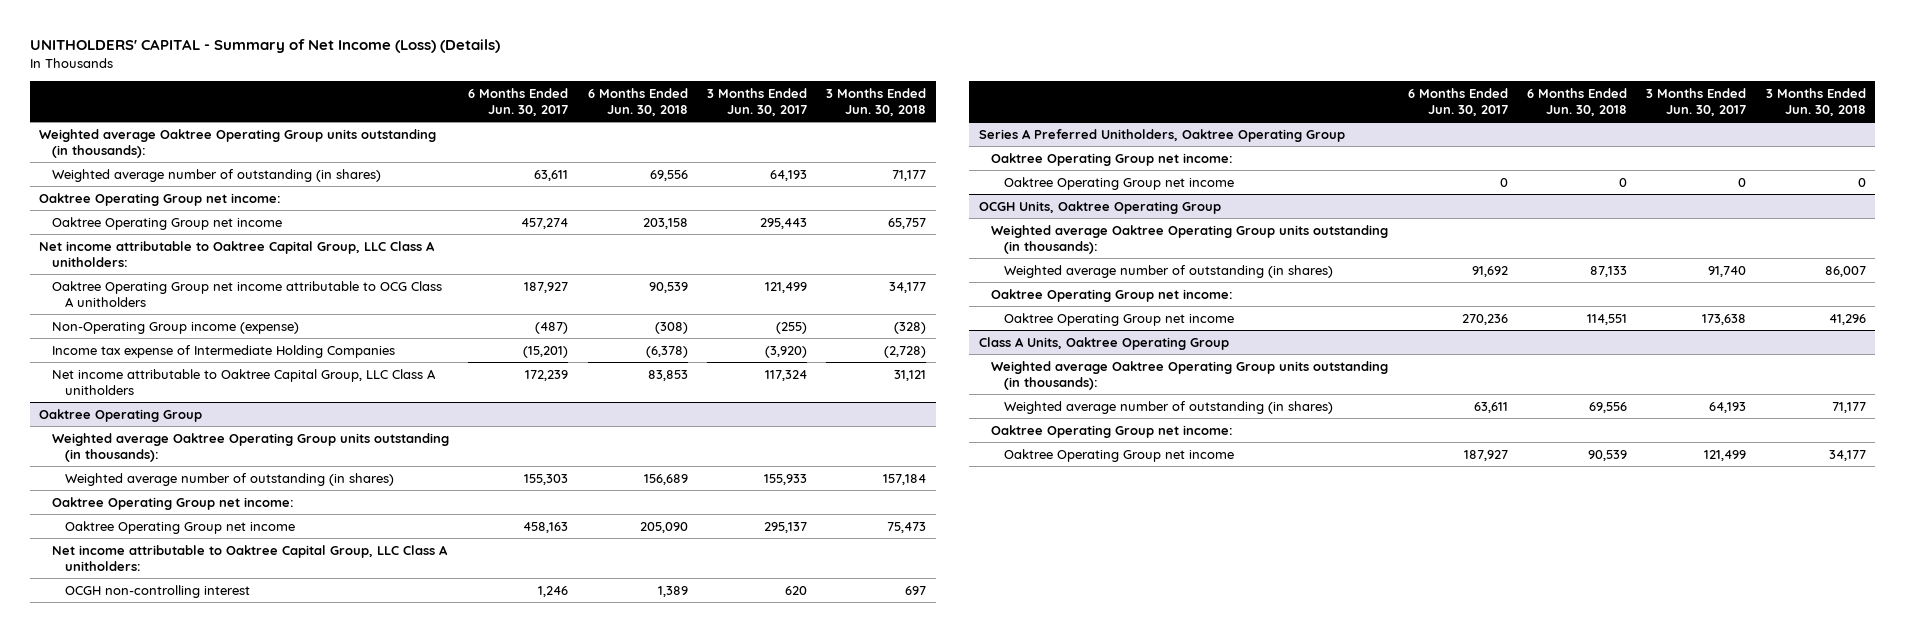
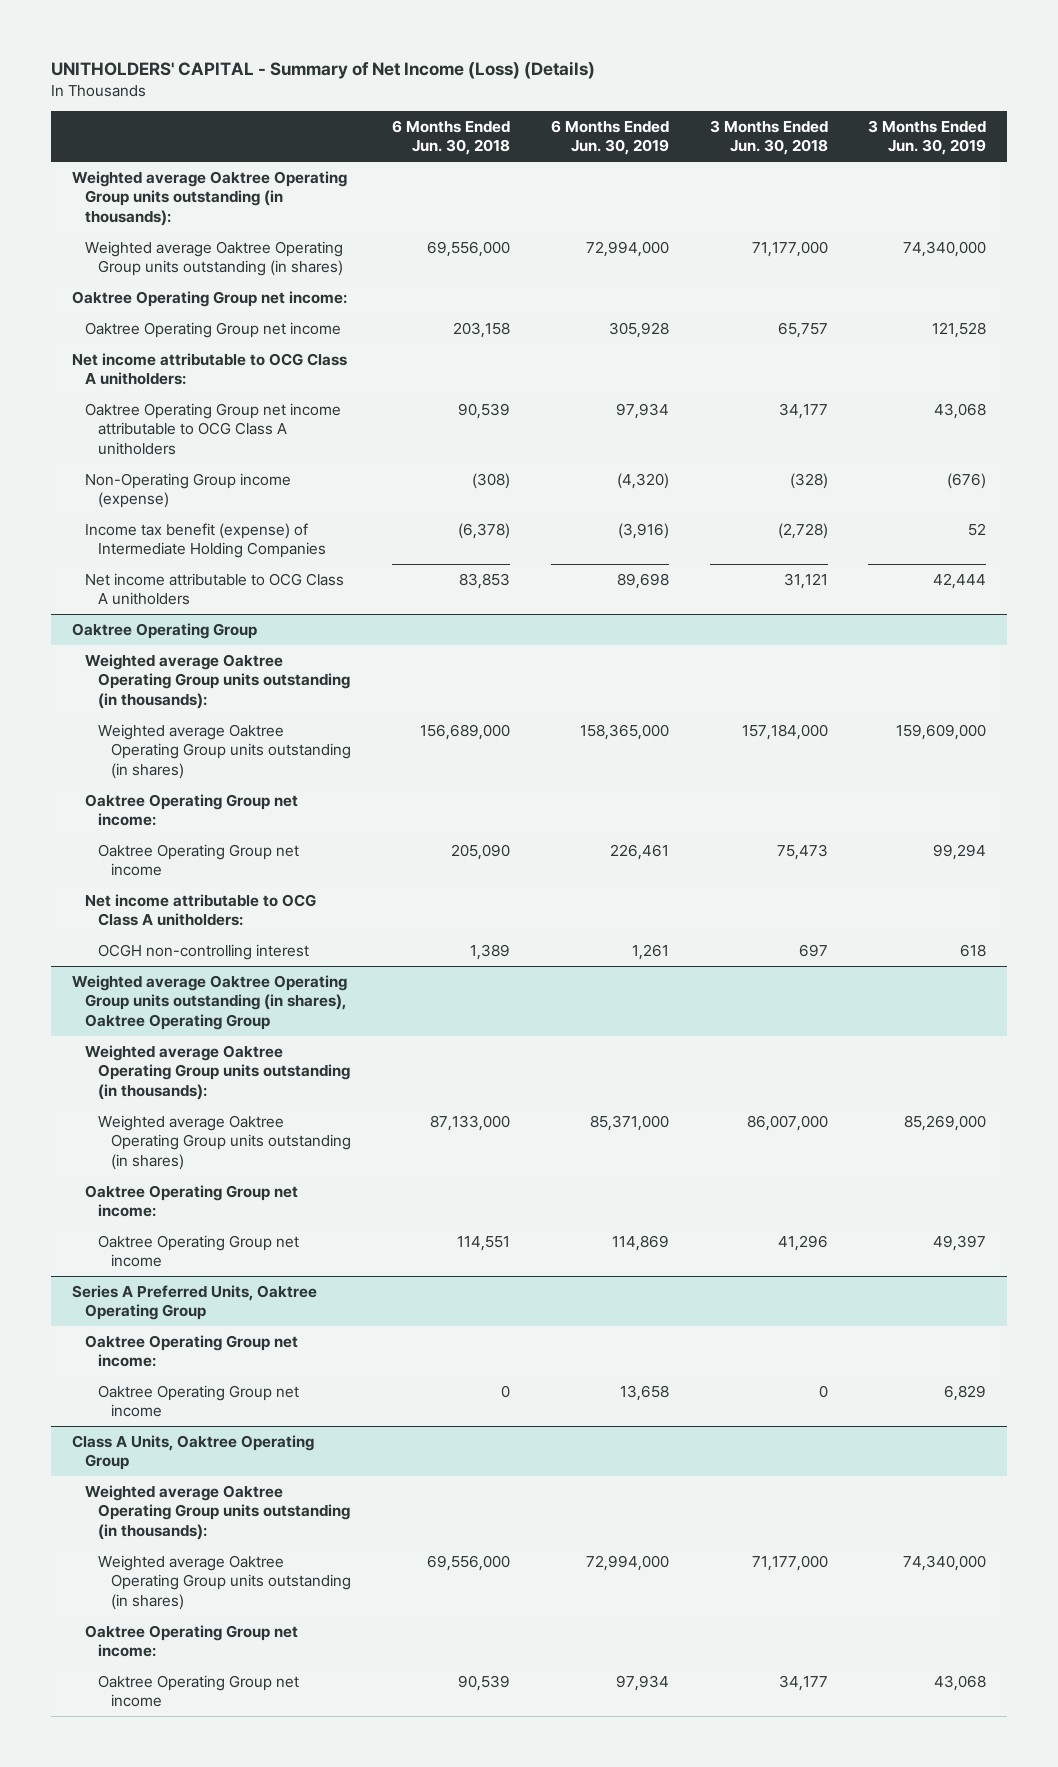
[468,87,569,117] 6 Months Ended Jun. 30, 2017 -> none
[707,87,808,117] 3 Months Ended Jun. 30, 2017 -> none
none -> [550,119,669,156] 6 Months Ended Jun. 30, 2019
none -> [868,119,987,156] 3 Months Ended Jun. 30, 2019
[52,168,382,182] Weighted average number of outstanding (in shares) -> [84,240,343,277] Weighted average Oaktree Operating Group units outstanding (in shares)
[649,169,688,181] 69,556 -> [426,240,510,257] 69,556,000
[892,169,927,181] 71,177 -> [751,240,828,257] 71,177,000
[39,240,436,267] Net income attributable to Oaktree Capital Group, LLC Class A unitholders: -> [71,352,347,386] Net income attributable to OCG Class A unitholders:
[52,344,396,358] Income tax expense of Intermediate Holding Companies -> [84,522,326,559] Income tax benefit (expense) of Intermediate Holding Companies
[52,368,437,395] Net income attributable to Oaktree Capital Group, LLC Class A unitholders -> [84,572,344,606] Net income attributable to OCG Class A unitholders
[64,472,394,486] Weighted average number of outstanding (in shares) -> [97,723,351,779] Weighted average Oaktree Operating Group units outstanding (in shares)
[643,473,688,485] 156,689 -> [419,723,510,740] 156,689,000
[883,473,927,485] 157,184 -> [741,723,828,740] 157,184,000
[52,544,449,571] Net income attributable to Oaktree Capital Group, LLC Class A unitholders: -> [84,893,316,927] Net income attributable to OCG Class A unitholders:
[978,128,1345,142] Series A Preferred Unitholders, Oaktree Operating Group -> none
[991,152,1234,166] Oaktree Operating Group net income: -> none
[1004,176,1235,190] Oaktree Operating Group net income -> none
[978,200,1221,214] OCGH Units, Oaktree Operating Group -> none
none -> [71,974,347,1030] Weighted average Oaktree Operating Group units outstanding (in shares), Oaktree Operating Group
[1004,264,1334,278] Weighted average number of outstanding (in shares) -> [97,1114,351,1170] Weighted average Oaktree Operating Group units outstanding (in shares)
[1590,265,1628,277] 87,133 -> [429,1114,510,1131] 87,133,000
[1824,265,1866,277] 86,007 -> [746,1114,828,1131] 86,007,000
none -> [71,1284,317,1321] Series A Preferred Units, Oaktree Operating Group
none -> [84,1334,298,1368] Oaktree Operating Group net income:
none -> [97,1384,299,1418] Oaktree Operating Group net income
[1004,400,1334,414] Weighted average number of outstanding (in shares) -> [97,1554,351,1610] Weighted average Oaktree Operating Group units outstanding (in shares)
[1589,401,1628,413] 69,556 -> [426,1554,510,1571] 69,556,000
[1831,401,1866,413] 71,177 -> [751,1554,828,1571] 71,177,000

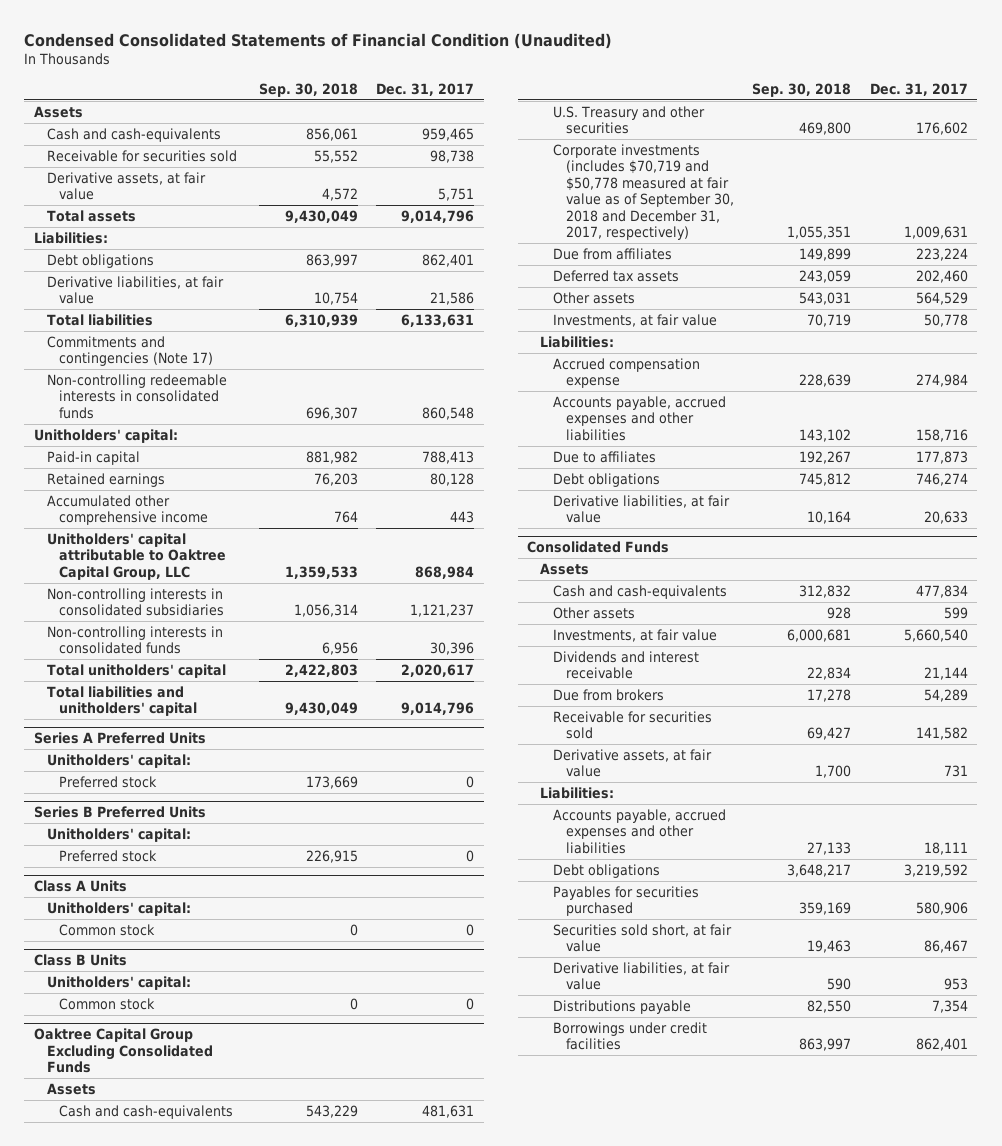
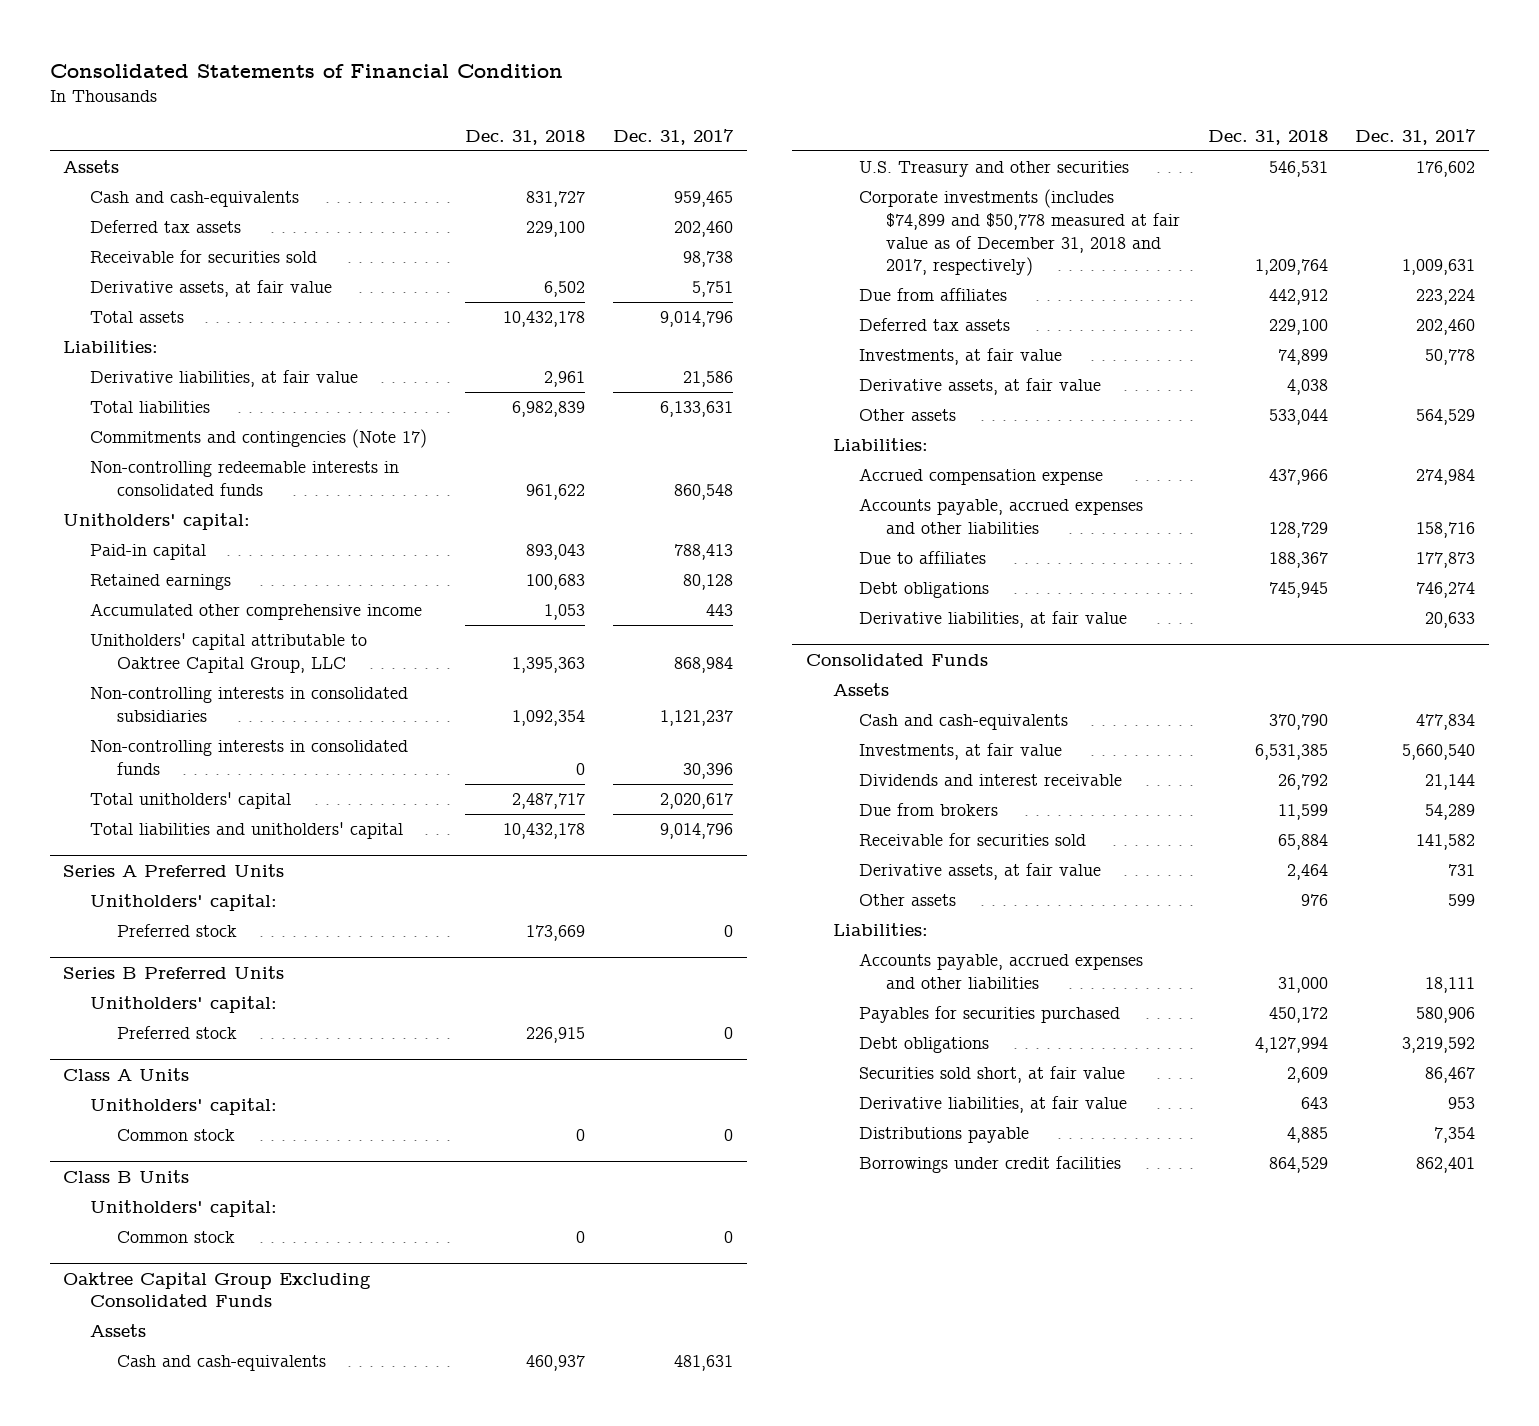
[24,32,613,49] Condensed Consolidated Statements of Financial Condition (Unaudited) -> [49,63,563,78] Consolidated Statements of Financial Condition
[258,83,358,98] Sep. 30, 2018 -> none
none -> [465,130,586,146] Dec. 31, 2018
none -> [90,220,242,234] Deferred tax assets
[46,253,154,268] Debt obligations -> none
[552,143,734,241] Corporate investments (includes $70,719 and $50,778 measured at fair value as of September 30, 2018 and December 31, 2017, respectively) -> [859,189,1181,277] Corporate investments (includes $74,899 and $50,778 measured at fair value as of December 31, 2018 and 2017, respectively)
none -> [859,378,1102,396] Derivative assets, at fair value
[552,291,635,304] Other assets -> [859,409,957,422] Other assets
[552,606,635,619] Other assets -> [859,894,957,907] Other assets
[552,863,660,878] Debt obligations -> [859,1037,990,1054] Debt obligations

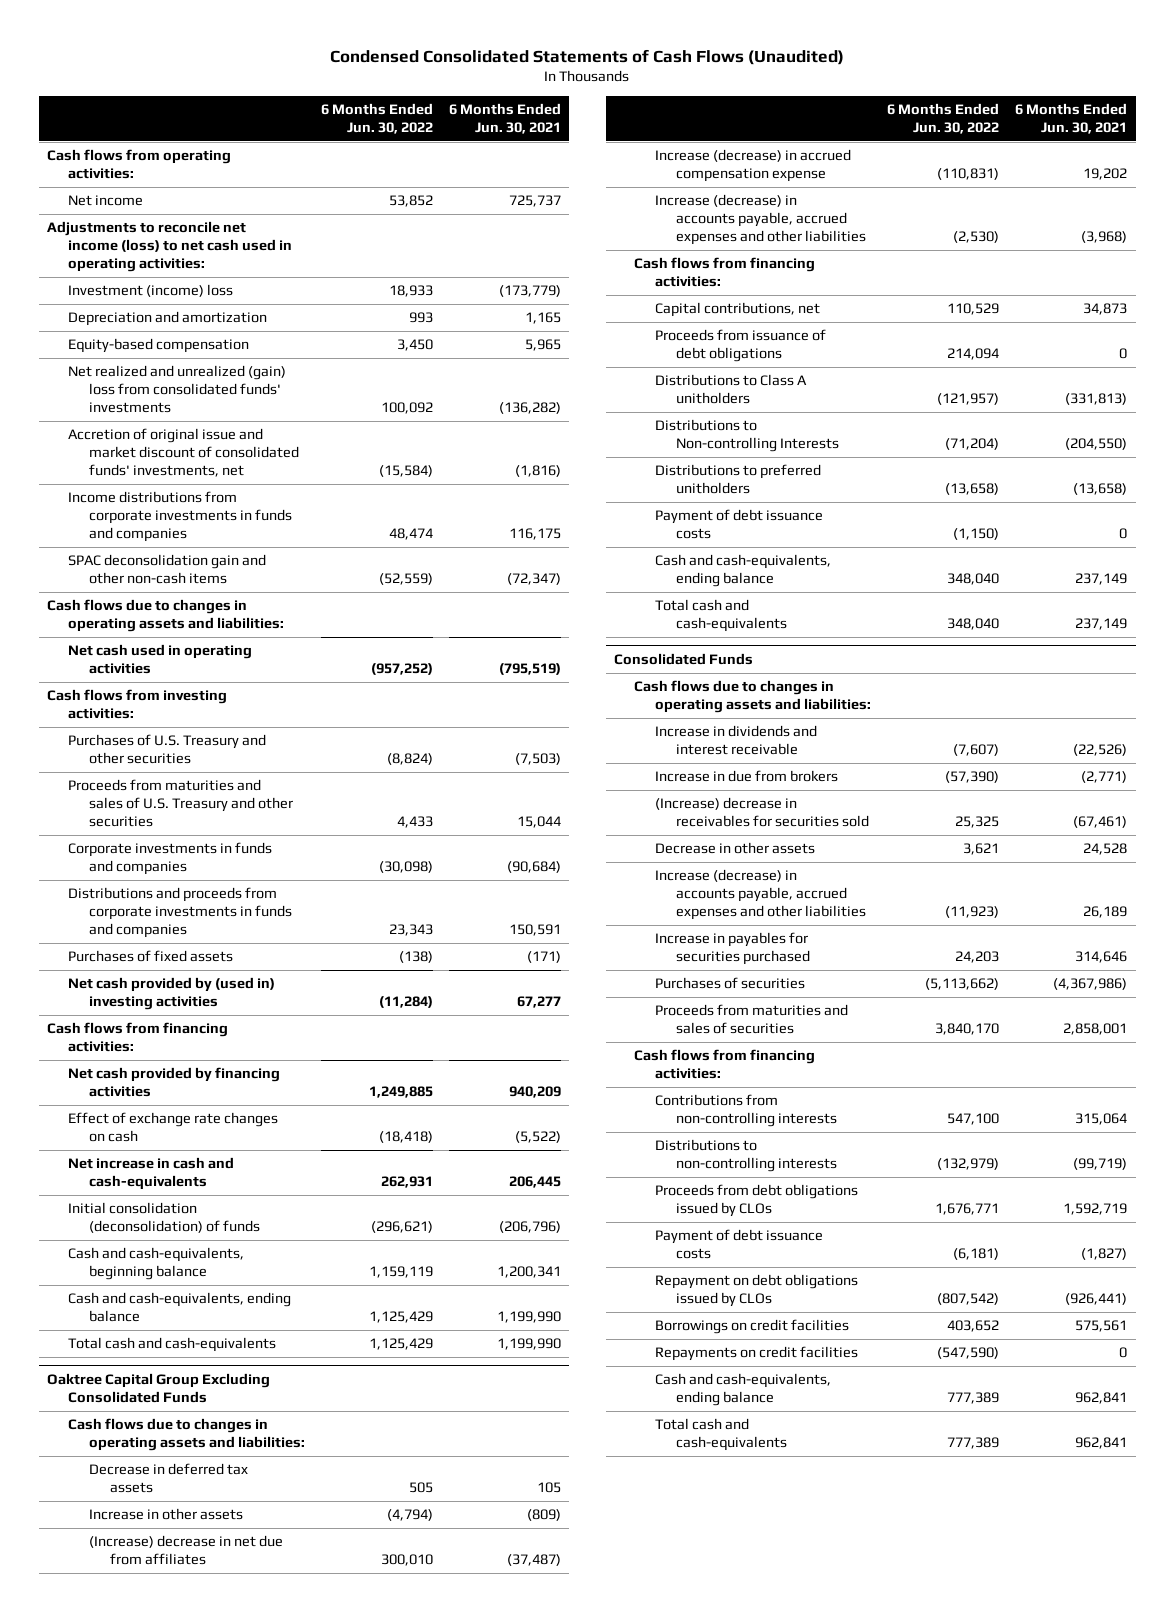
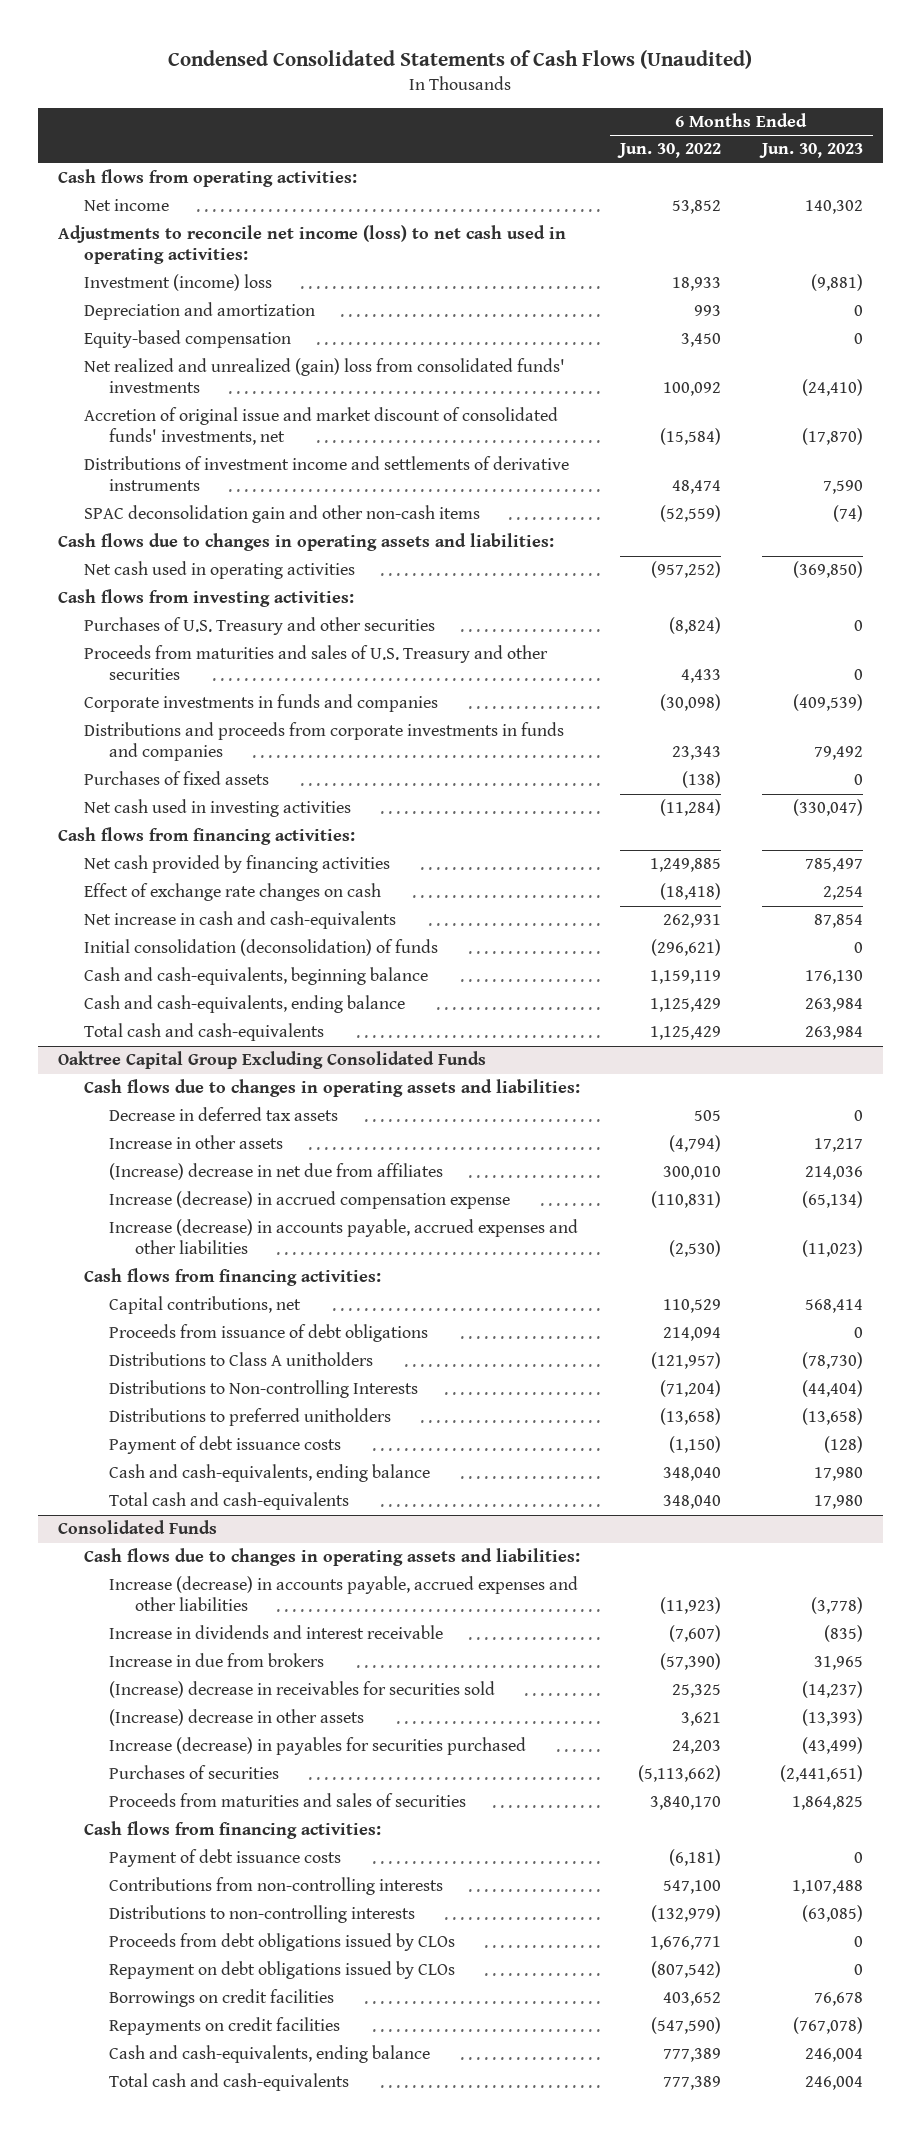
[448,103,561,135] 6 Months Ended Jun. 30, 2021 -> none
none -> [758,143,863,159] Jun. 30, 2023
[67,491,292,543] Income distributions from corporate investments in funds and companies -> [83,456,569,492] Distributions of investment income and settlements of derivative instruments
[67,977,275,1011] Net cash provided by (used in) investing activities -> [83,799,351,818] Net cash used in investing activities
[655,869,867,921] Increase (decrease) in accounts payable, accrued expenses and other liabilities -> [109,1576,579,1612] Increase (decrease) in accounts payable, accrued expenses and other liabilities
[655,842,816,855] Decrease in other assets -> [109,1709,365,1727] (Increase) decrease in other assets
[655,932,811,966] Increase in payables for securities purchased -> [109,1737,527,1756] Increase (decrease) in payables for securities purchased
[655,1229,824,1260] Payment of debt issuance costs -> [109,1849,342,1868] Payment of debt issuance costs

